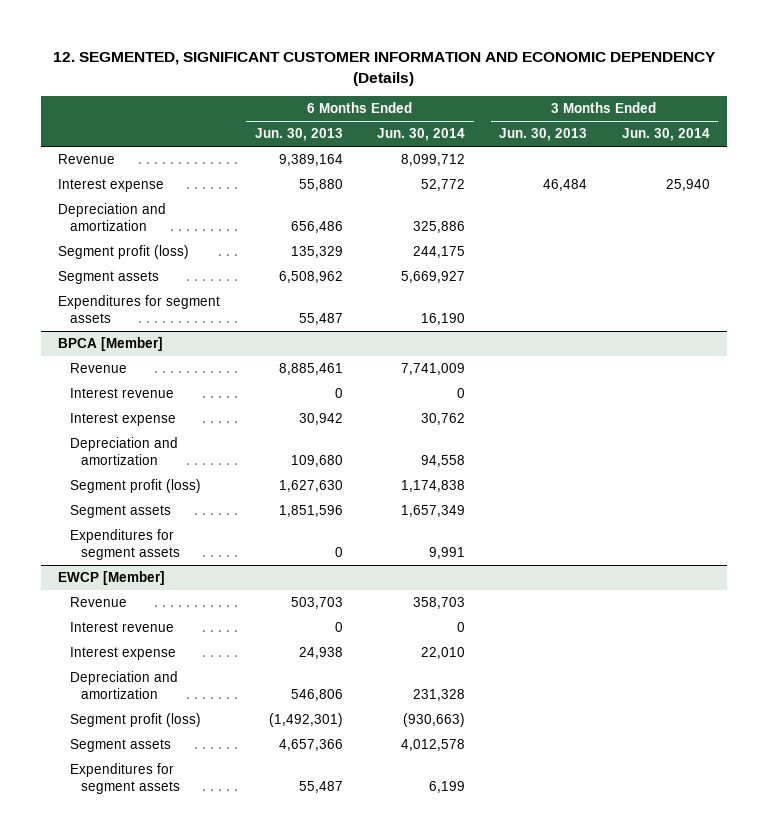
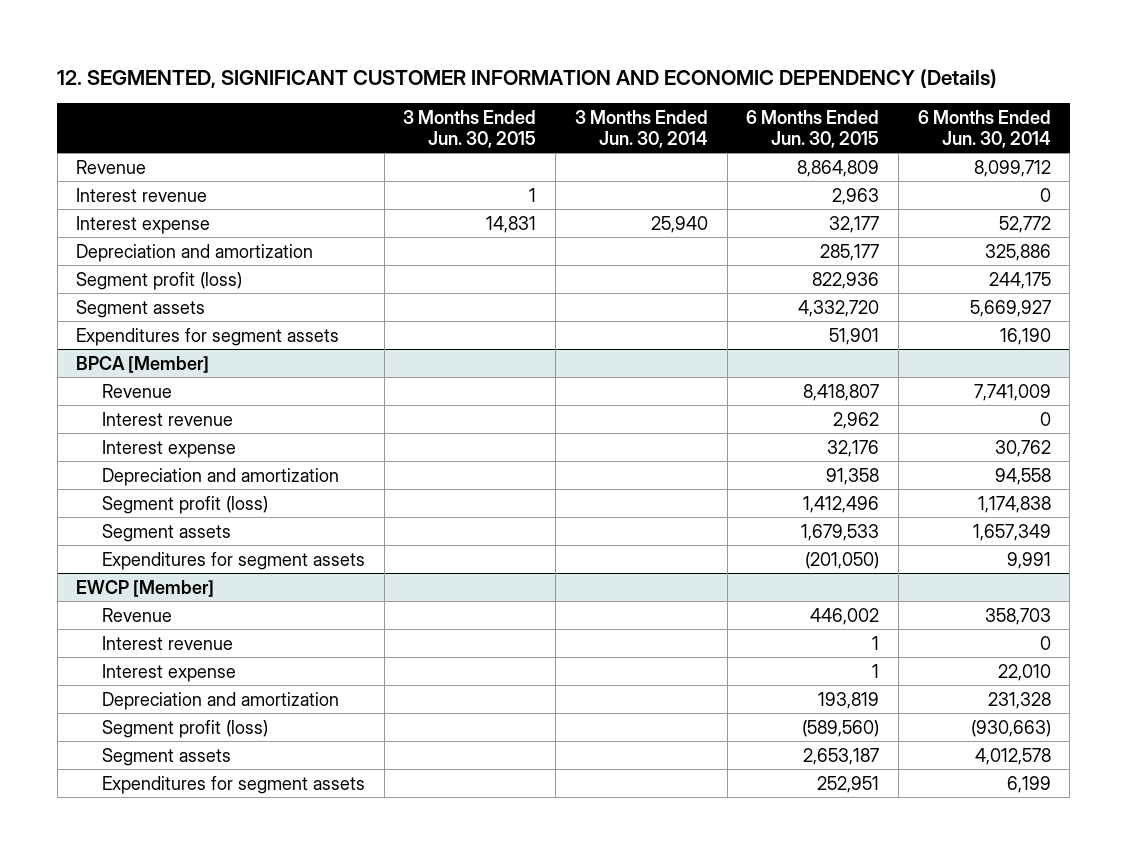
[254,128,343,142] Jun. 30, 2013 -> none
[499,128,588,142] Jun. 30, 2013 -> none
none -> [403,109,537,148] 3 Months Ended Jun. 30, 2015
none -> [746,109,880,148] 6 Months Ended Jun. 30, 2015
none -> [76,187,208,202] Interest revenue

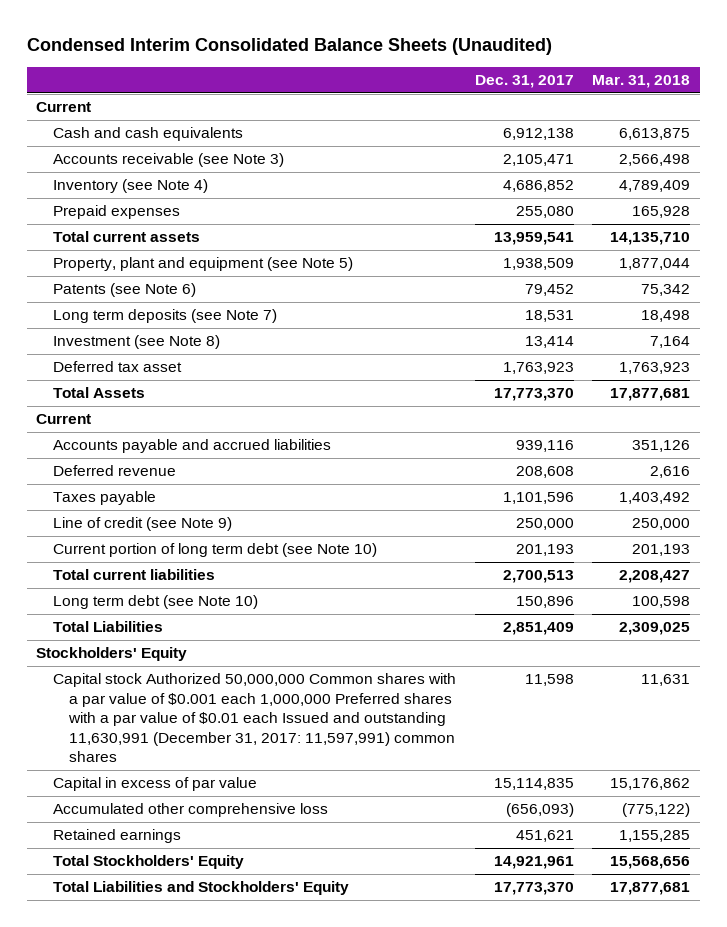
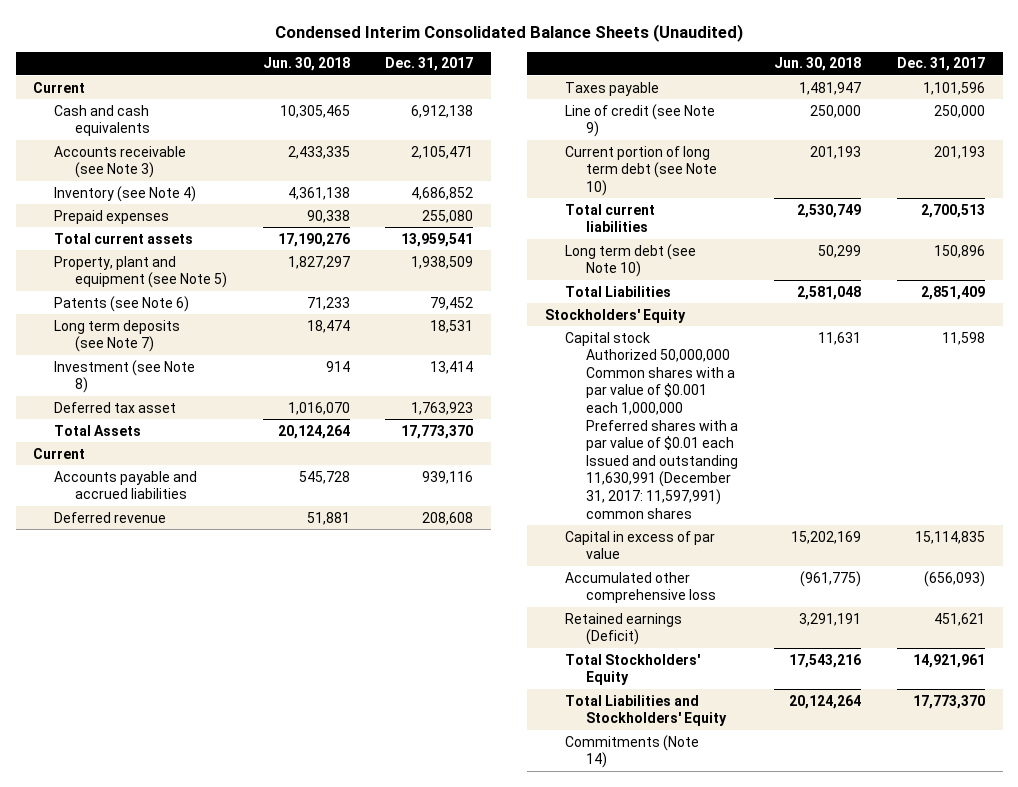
[592,75,691,89] Mar. 31, 2018 -> none
none -> [262,57,350,72] Jun. 30, 2018
[52,829,181,844] Retained earnings -> [565,612,683,646] Retained earnings (Deficit)
none -> [565,734,700,769] Commitments (Note 14)

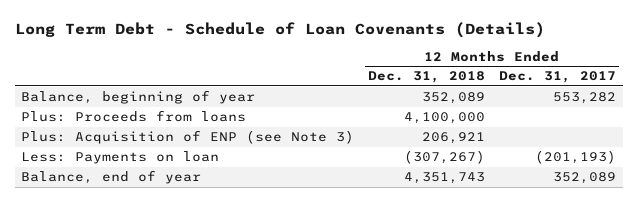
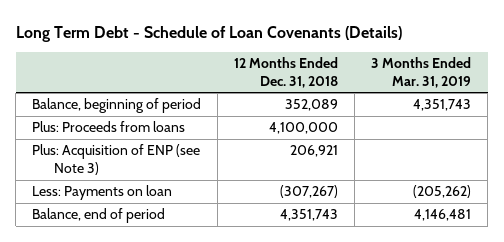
[498,71,616,84] Dec. 31, 2017 -> none
none -> [371,56,472,88] 3 Months Ended Mar. 31, 2019
[21,90,256,105] Balance, beginning of year -> [32,98,202,114] Balance, beginning of period
[21,170,202,185] Balance, end of year -> [32,208,166,224] Balance, end of period

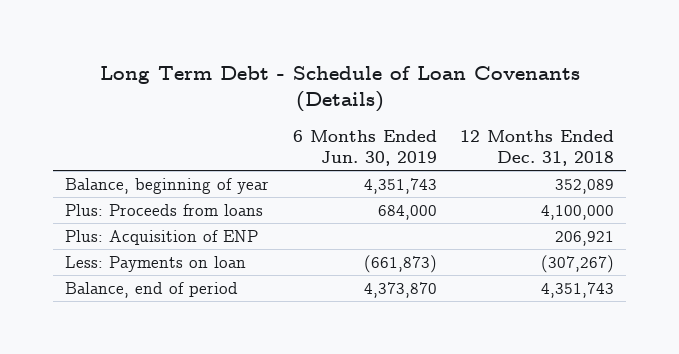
[371,56,472,88] 3 Months Ended Mar. 31, 2019 -> none
none -> [292,129,437,167] 6 Months Ended Jun. 30, 2019
[32,98,202,114] Balance, beginning of period -> [65,177,270,194] Balance, beginning of year
[32,144,201,175] Plus: Acquisition of ENP (see Note 3) -> [65,229,259,245] Plus: Acquisition of ENP

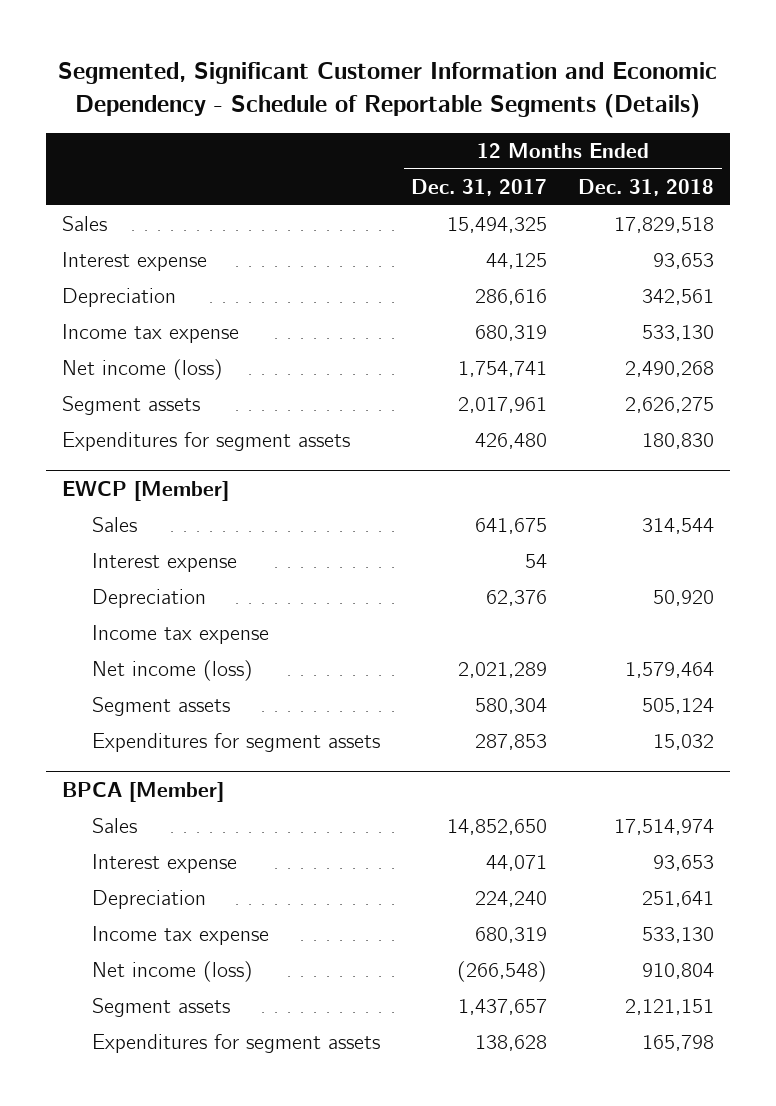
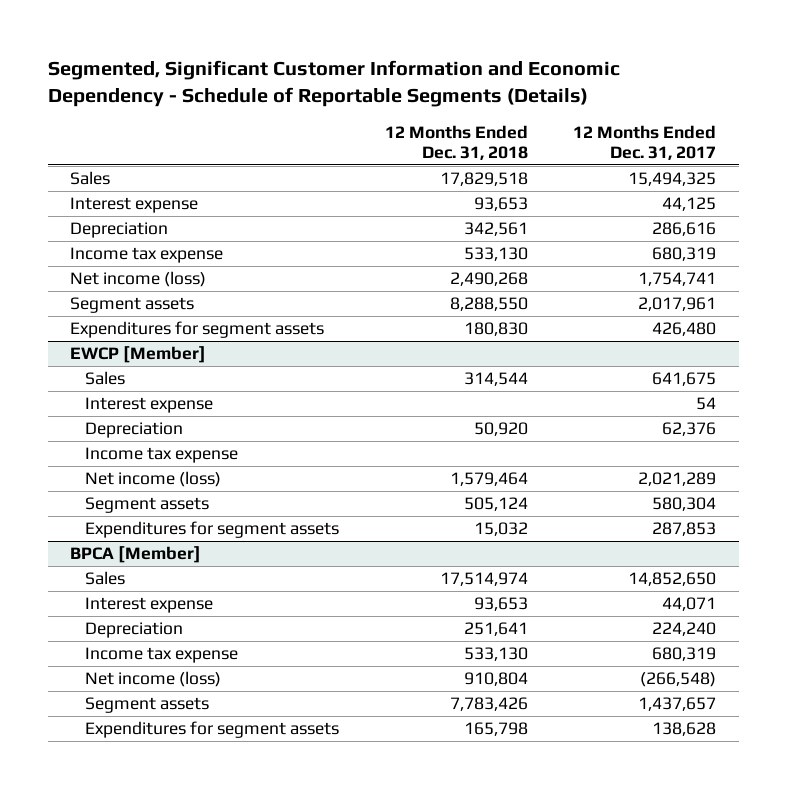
[625,397,715,414] 2,626,275 -> [449,296,528,311] 8,288,550
[625,999,715,1016] 2,121,151 -> [449,696,528,711] 7,783,426

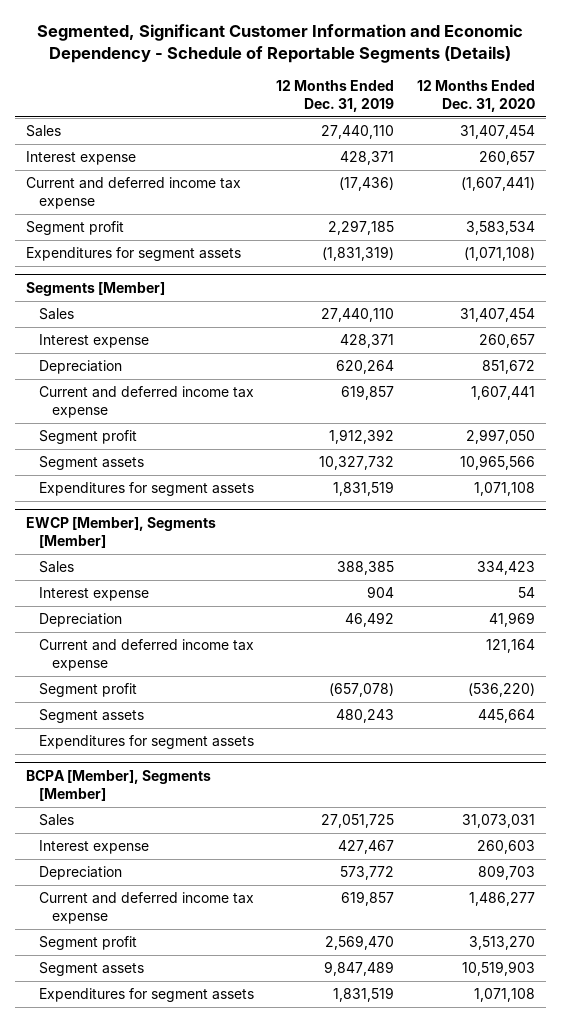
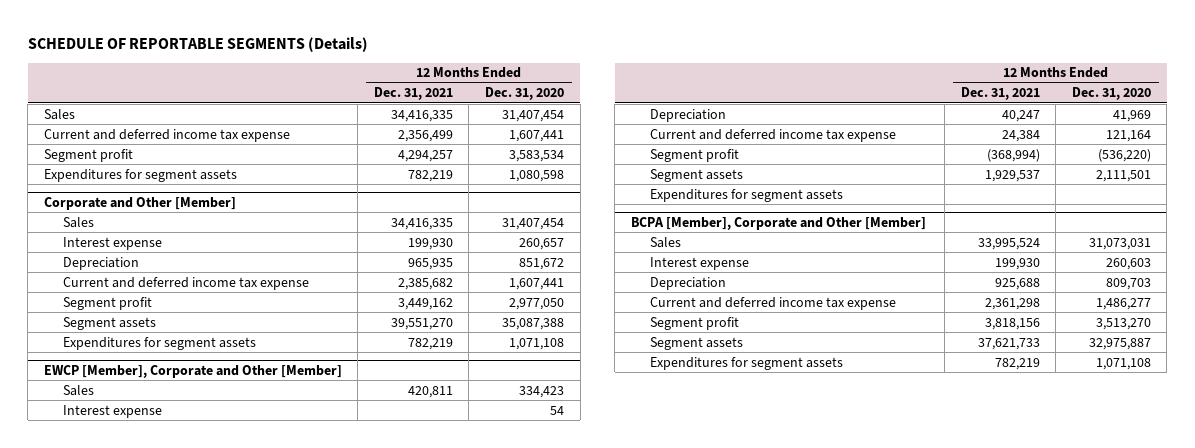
[37,23,524,63] Segmented, Significant Customer Information and Economic Dependency - Schedule of Reportable Segments (Details) -> [27,37,368,53] SCHEDULE OF REPORTABLE SEGMENTS (Details)
[276,80,395,112] 12 Months Ended Dec. 31, 2019 -> none
none -> [373,87,453,101] Dec. 31, 2021
[25,151,136,166] Interest expense -> none
[460,177,535,192] (1,607,441) -> [509,129,565,142] 1,607,441
[463,247,535,262] (1,071,108) -> [509,169,565,182] 1,080,598
[25,282,165,297] Segments [Member] -> [43,196,236,210] Corporate and Other [Member]
[465,429,535,445] 2,997,050 -> [509,297,565,310] 2,977,050
[459,455,535,471] 10,965,566 -> [502,317,565,330] 35,087,388
[25,517,216,548] EWCP [Member], Segments [Member] -> none
none -> [43,364,342,378] EWCP [Member], Corporate and Other [Member]
[477,709,535,724] 445,664 -> [1095,169,1151,182] 2,111,501
[25,770,211,801] BCPA [Member], Segments [Member] -> none
none -> [630,216,926,230] BCPA [Member], Corporate and Other [Member]
[461,961,535,977] 10,519,903 -> [1088,337,1151,350] 32,975,887

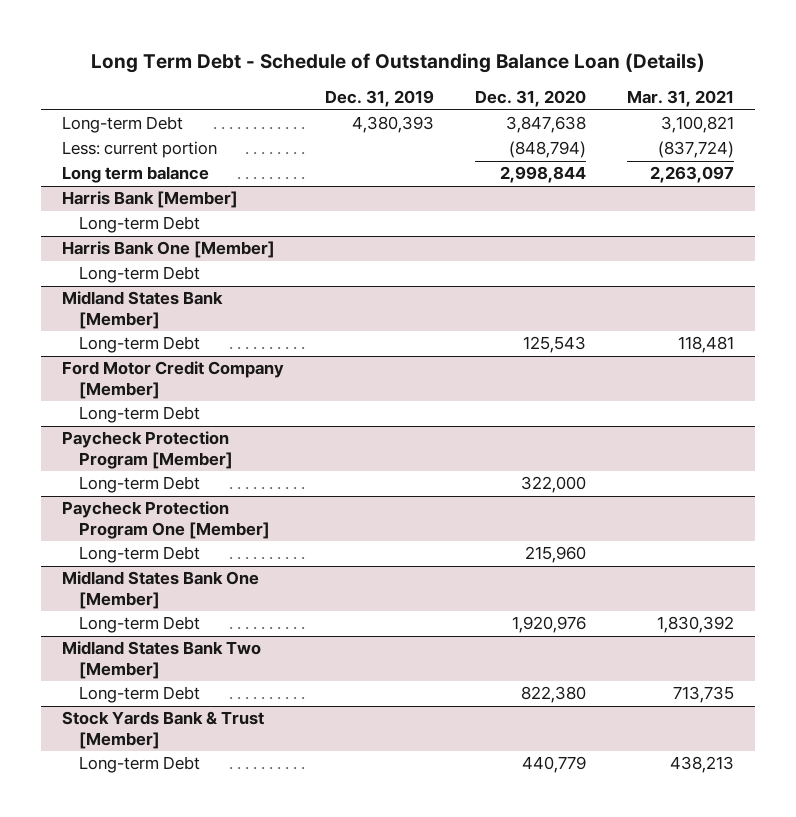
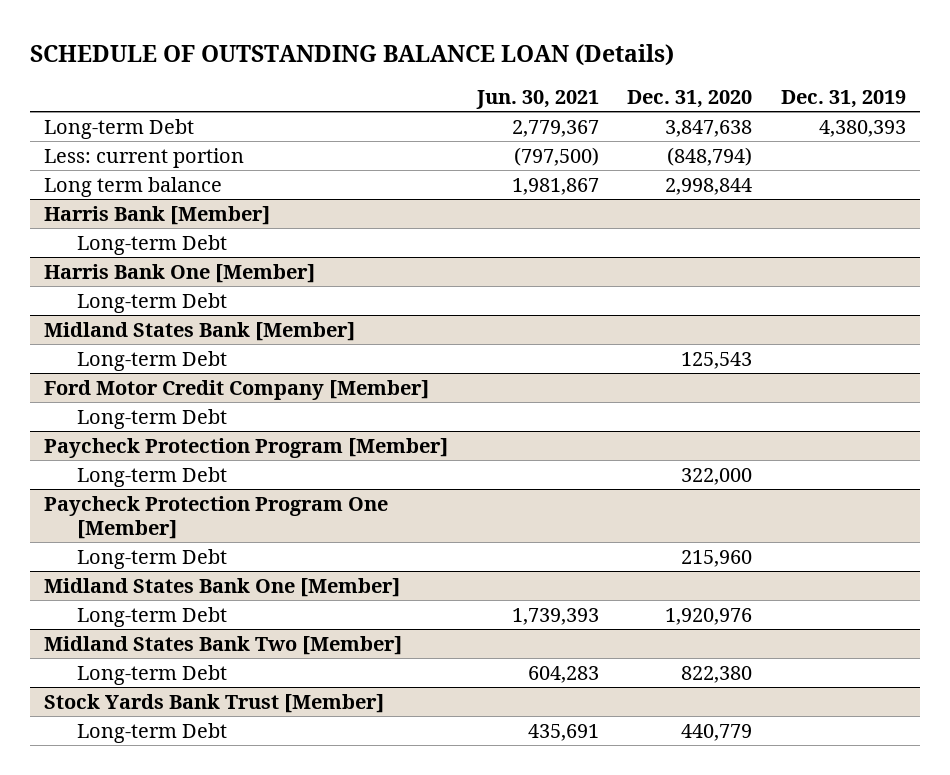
[91,52,706,73] Long Term Debt - Schedule of Outstanding Balance Loan (Details) -> [30,43,675,66] SCHEDULE OF OUTSTANDING BALANCE LOAN (Details)
[627,90,735,108] Mar. 31, 2021 -> none
none -> [475,89,599,109] Jun. 30, 2021
[61,711,264,749] Stock Yards Bank & Trust [Member] -> [44,693,385,713] Stock Yards Bank Trust [Member]

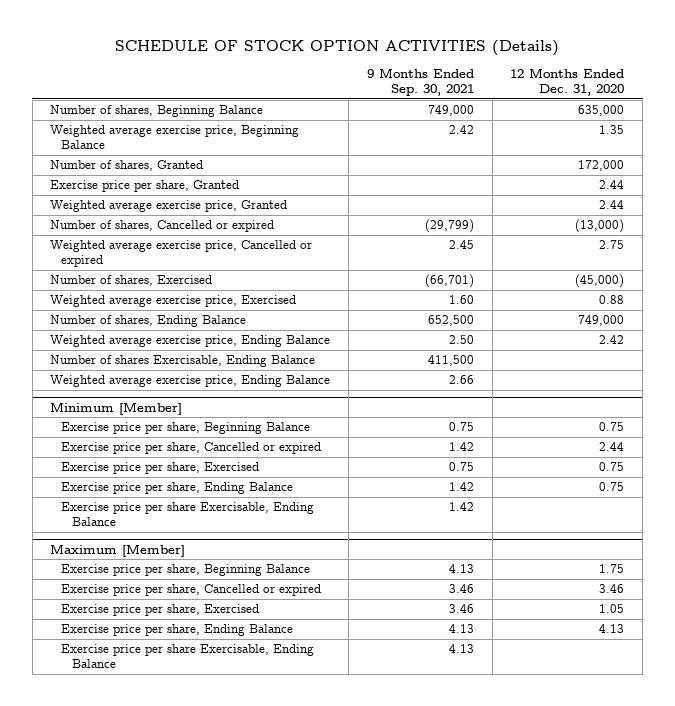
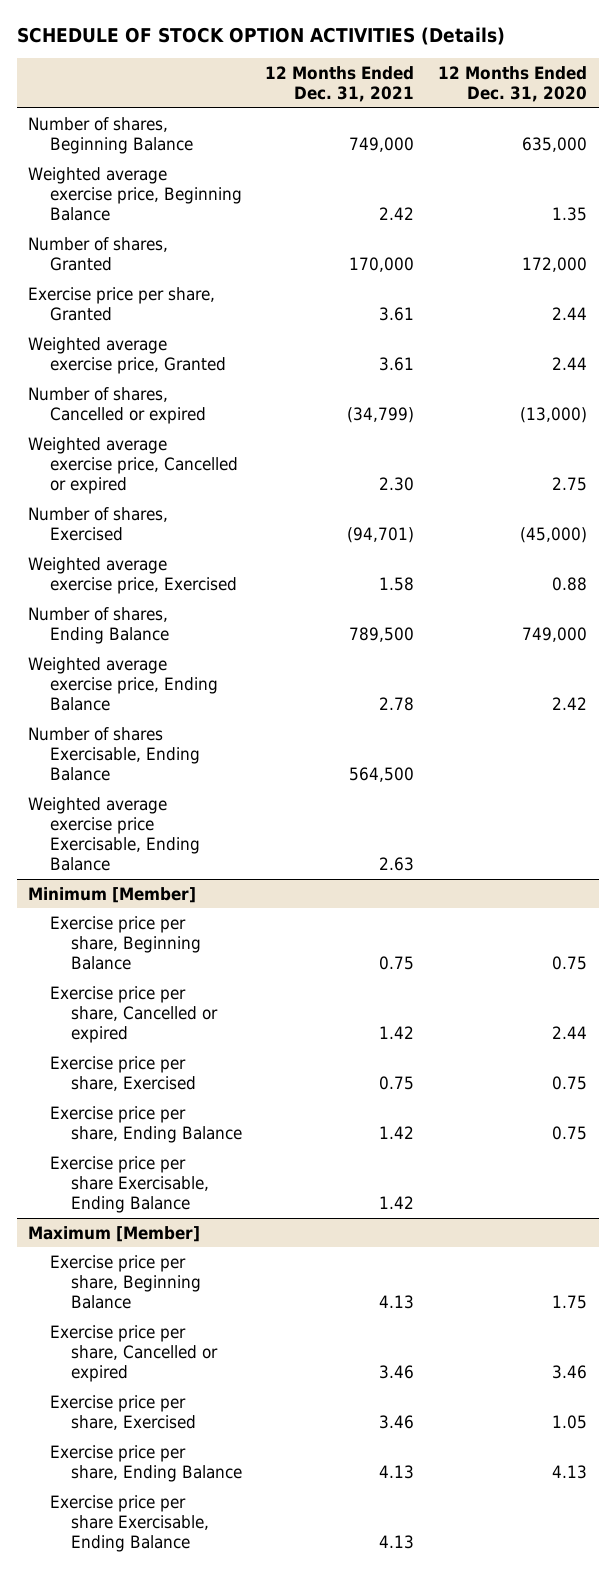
[366,68,474,96] 9 Months Ended Sep. 30, 2021 -> none
none -> [265,65,415,103] 12 Months Ended Dec. 31, 2021
[50,375,331,388] Weighted average exercise price, Ending Balance -> [28,796,200,872] Weighted average exercise price Exercisable, Ending Balance

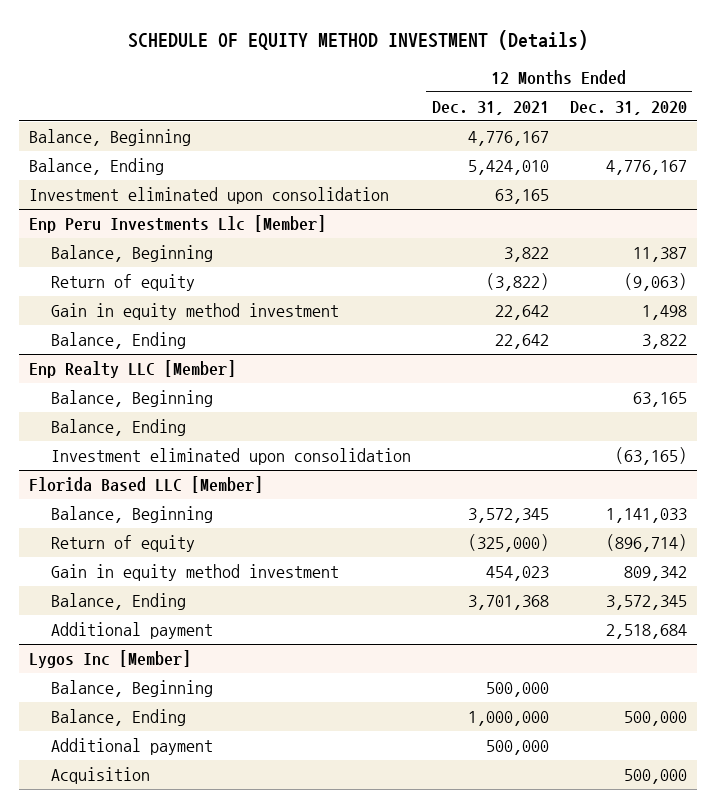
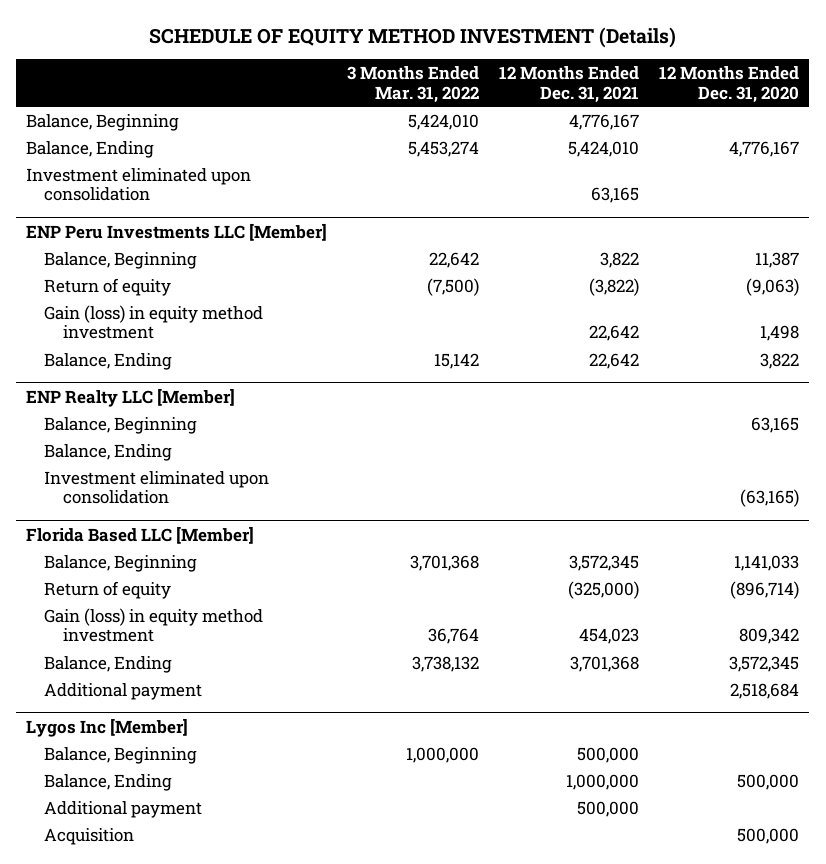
none -> [347,66,480,103] 3 Months Ended Mar. 31, 2022
[29,214,327,233] Enp Peru Investments Llc [Member] -> [26,222,328,241] ENP Peru Investments LLC [Member]
[50,302,339,320] Gain in equity method investment -> [44,304,264,340] Gain (loss) in equity method investment
[29,359,237,378] Enp Realty LLC [Member] -> [26,387,236,407] ENP Realty LLC [Member]
[50,563,339,581] Gain in equity method investment -> [44,607,264,643] Gain (loss) in equity method investment

